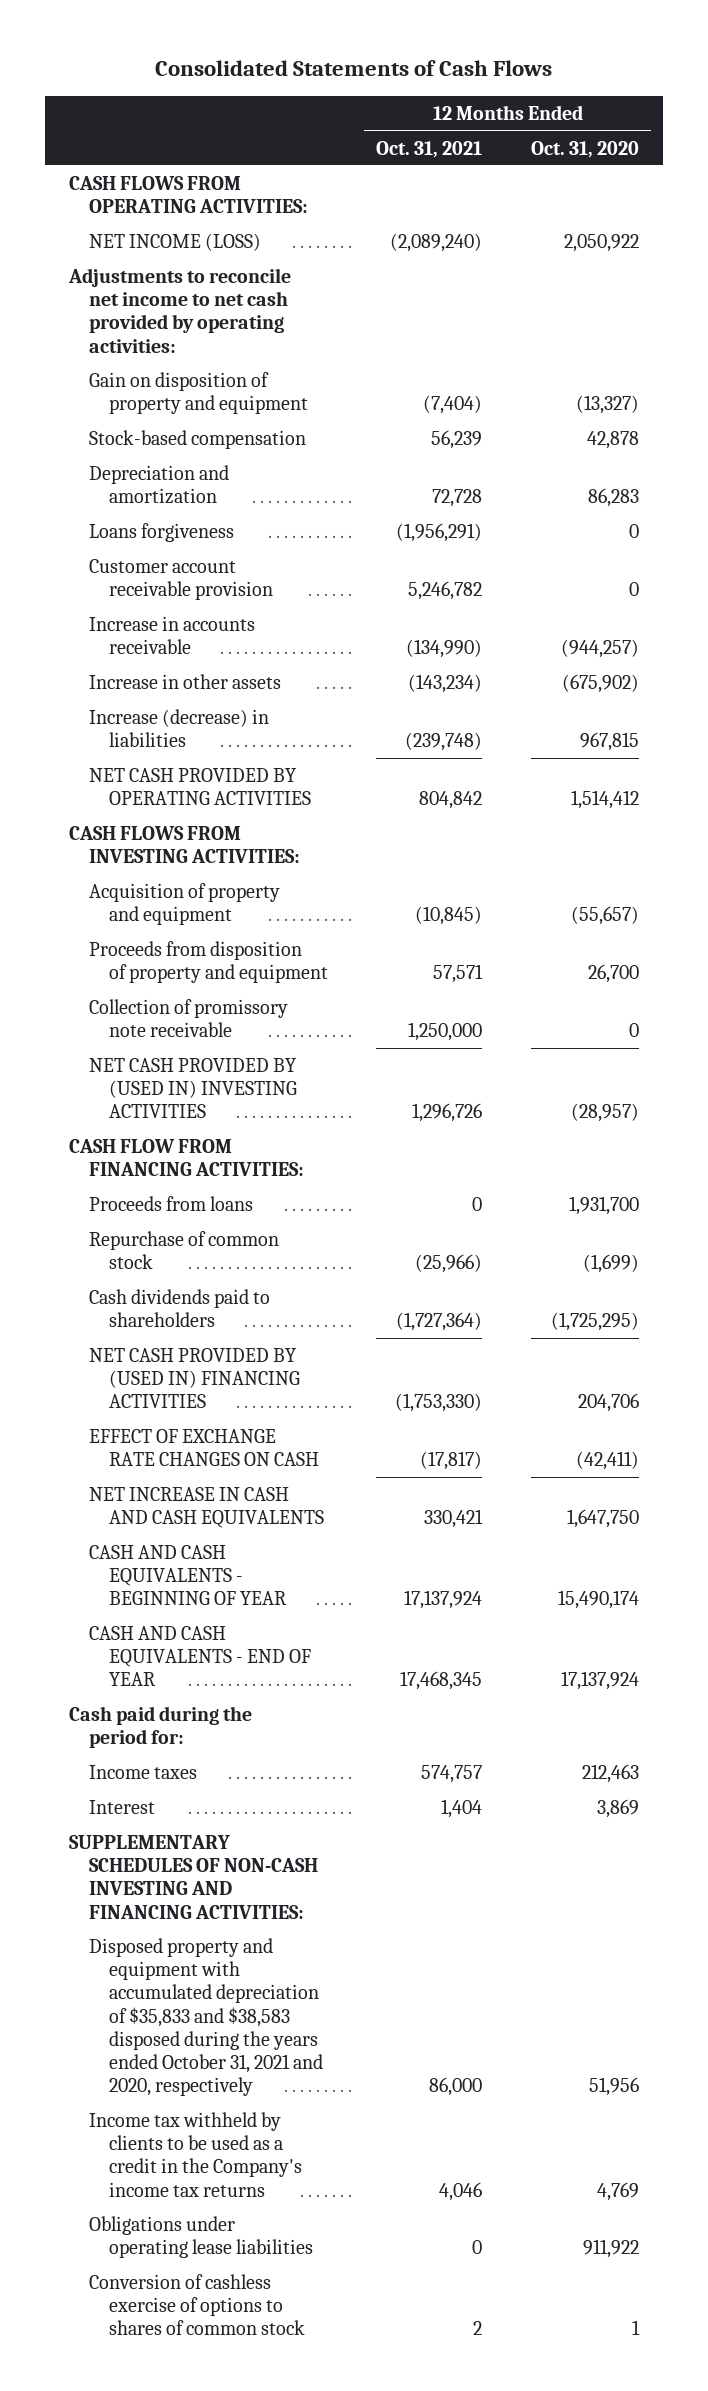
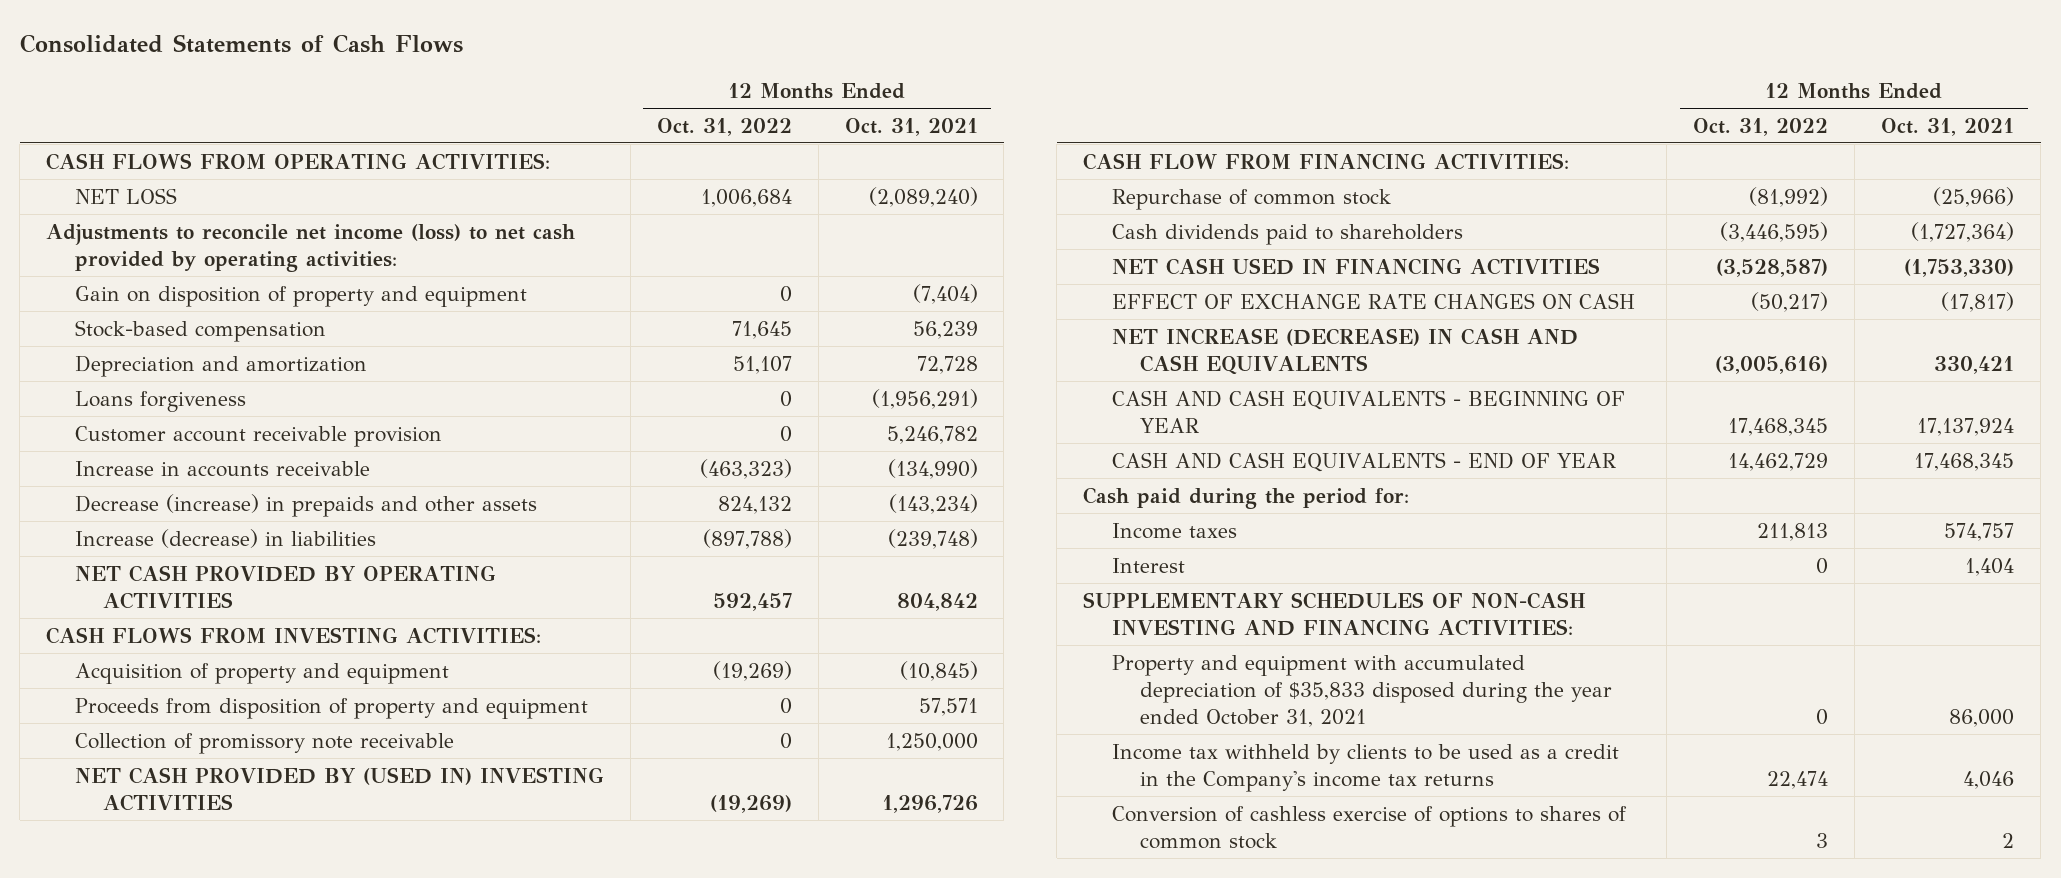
[530,140,639,158] Oct. 31, 2020 -> none
none -> [656,117,792,136] Oct. 31, 2022
[88,233,261,252] NET INCOME (LOSS) -> [74,187,177,204] NET LOSS
[67,268,291,353] Adjustments to reconcile net income to net cash provided by operating activities: -> [46,223,576,272] Adjustments to reconcile net income (loss) to net cash provided by operating activities:
[88,674,281,690] Increase in other assets -> [74,493,537,517] Decrease (increase) in prepaids and other assets
[88,1196,253,1212] Proceeds from loans -> none
[88,1348,300,1409] NET CASH PROVIDED BY (USED IN) FINANCING ACTIVITIES -> [1111,257,1600,275] NET CASH USED IN FINANCING ACTIVITIES
[88,1487,324,1529] NET INCREASE IN CASH AND CASH EQUIVALENTS -> [1111,327,1578,375] NET INCREASE (DECREASE) IN CASH AND CASH EQUIVALENTS
[88,1938,323,2097] Disposed property and equipment with accumulated depreciation of $35,833 and $38,583 disposed during the years ended October 31, 2021 and 2020, respectively -> [1111,654,1613,727] Property and equipment with accumulated depreciation of $35,833 disposed during the year ended October 31, 2021
[88,2216,313,2259] Obligations under operating lease liabilities -> none

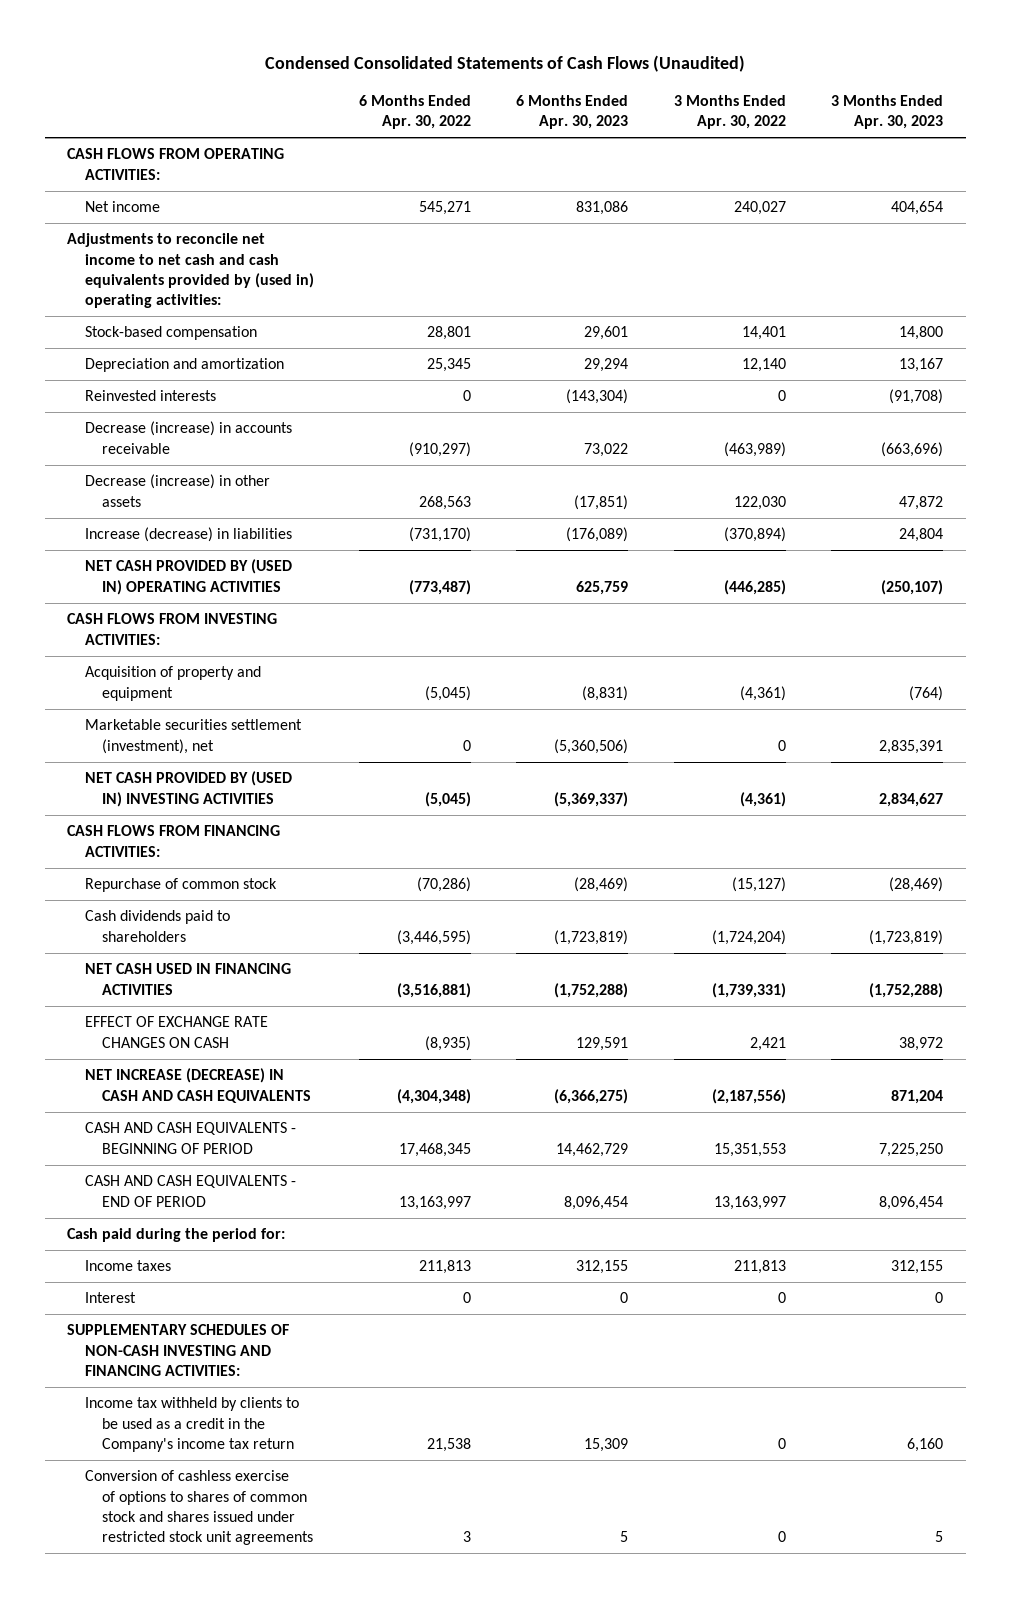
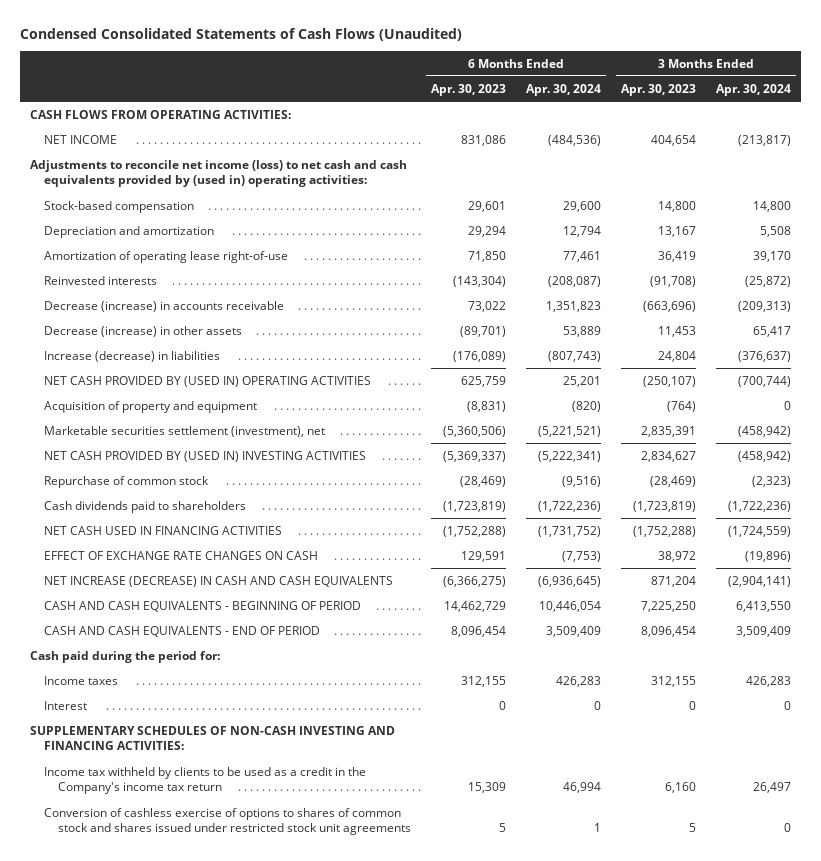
[358,94,471,129] 6 Months Ended Apr. 30, 2022 -> none
[673,94,786,129] 3 Months Ended Apr. 30, 2022 -> none
none -> [525,83,601,96] Apr. 30, 2024
none -> [715,83,791,96] Apr. 30, 2024
[84,201,160,213] Net income -> [43,134,117,144] NET INCOME
[67,233,314,309] Adjustments to reconcile net income to net cash and cash equivalents provided by (used in) operating activities: -> [29,159,407,188] Adjustments to reconcile net income (loss) to net cash and cash equivalents provided by (used in) operating activities:
none -> [43,250,288,263] Amortization of operating lease right-of-use
[574,494,629,510] (17,851) -> [459,325,506,337] (89,701)
[899,495,944,510] 47,872 -> [657,325,696,337] 11,453
[67,613,278,645] CASH FLOWS FROM INVESTING ACTIVITIES: -> none
[67,825,281,857] CASH FLOWS FROM FINANCING ACTIVITIES: -> none

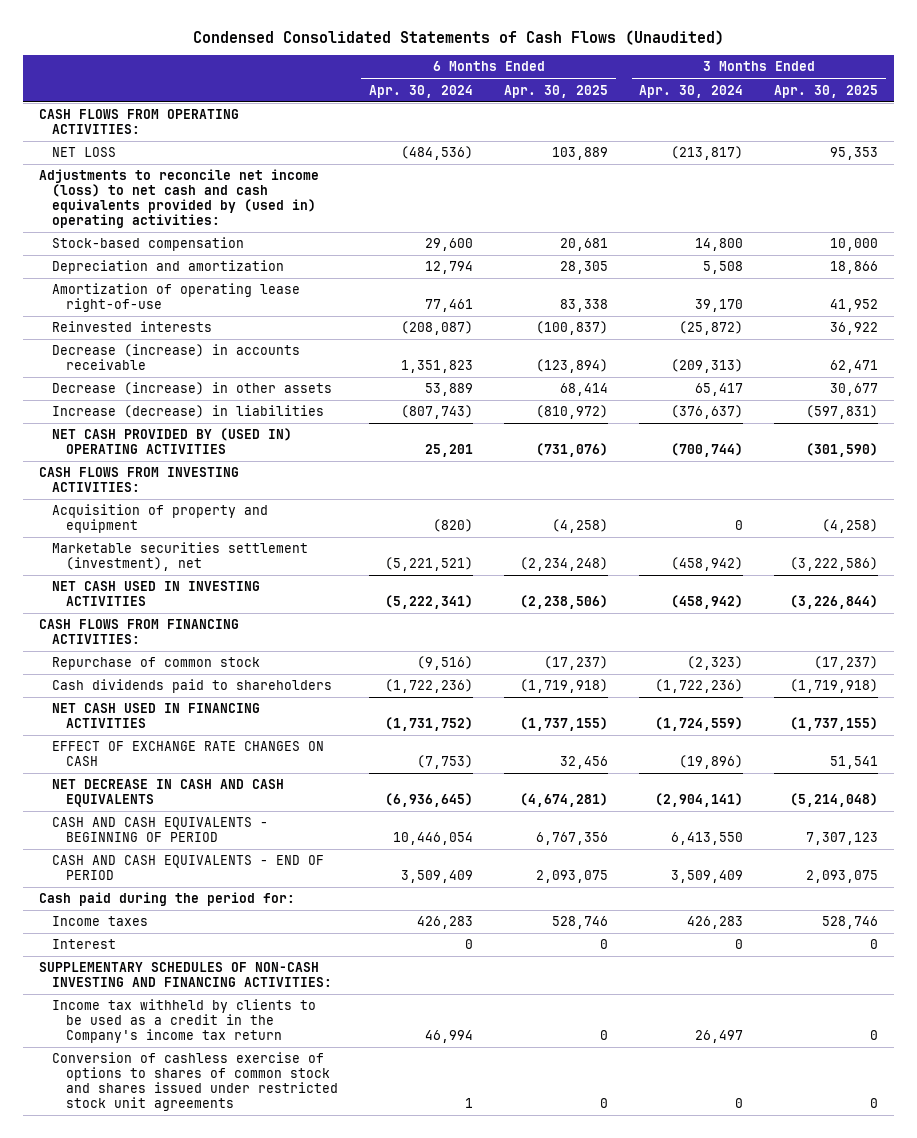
[430,83,506,96] Apr. 30, 2023 -> none
[620,83,696,96] Apr. 30, 2023 -> none
none -> [504,84,609,98] Apr. 30, 2025
none -> [774,84,879,98] Apr. 30, 2025
[43,134,117,144] NET INCOME -> [52,147,117,158] NET LOSS
none -> [38,467,239,493] CASH FLOWS FROM INVESTING ACTIVITIES:
[43,450,366,462] NET CASH PROVIDED BY (USED IN) INVESTING ACTIVITIES -> [52,581,261,607] NET CASH USED IN INVESTING ACTIVITIES
none -> [38,619,239,645] CASH FLOWS FROM FINANCING ACTIVITIES:
[43,575,393,587] NET INCREASE (DECREASE) IN CASH AND CASH EQUIVALENTS -> [52,779,285,808] NET DECREASE IN CASH AND CASH EQUIVALENTS

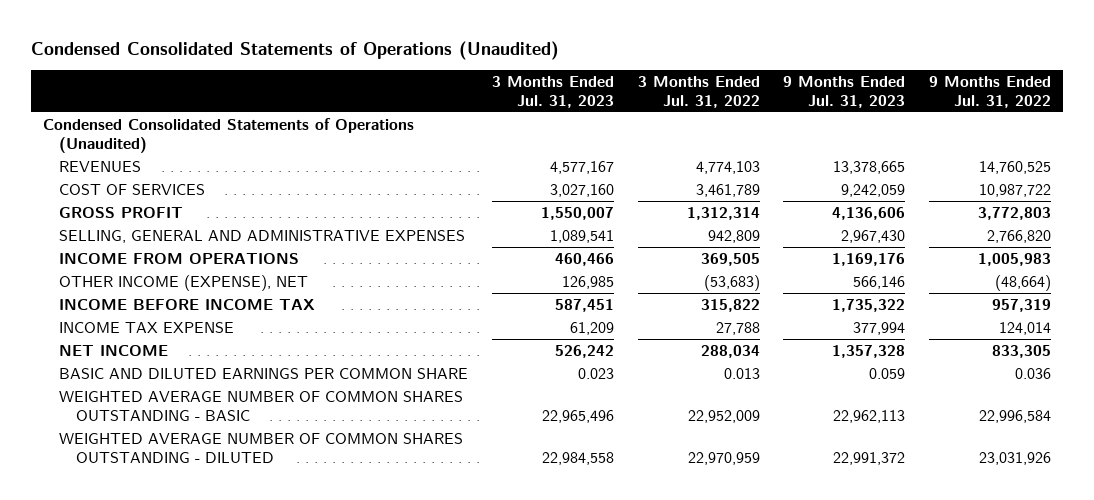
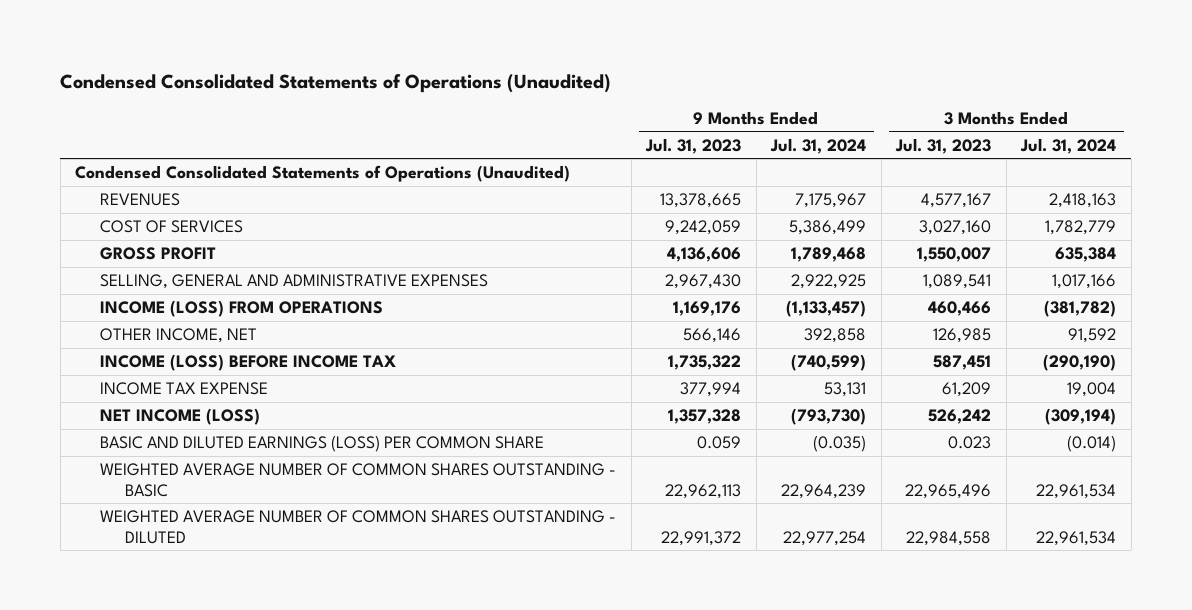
[637,76,760,108] 3 Months Ended Jul. 31, 2022 -> none
[929,76,1052,108] 9 Months Ended Jul. 31, 2022 -> none
none -> [770,137,867,154] Jul. 31, 2024
none -> [1020,137,1117,154] Jul. 31, 2024
[59,252,300,264] INCOME FROM OPERATIONS -> [100,300,384,318] INCOME (LOSS) FROM OPERATIONS
[59,274,309,291] OTHER INCOME (EXPENSE), NET -> [100,328,258,344] OTHER INCOME, NET
[59,297,316,310] INCOME BEFORE INCOME TAX -> [100,354,397,372] INCOME (LOSS) BEFORE INCOME TAX
[59,344,169,356] NET INCOME -> [100,408,261,426] NET INCOME (LOSS)
[59,367,469,379] BASIC AND DILUTED EARNINGS PER COMMON SHARE -> [100,435,545,453] BASIC AND DILUTED EARNINGS (LOSS) PER COMMON SHARE

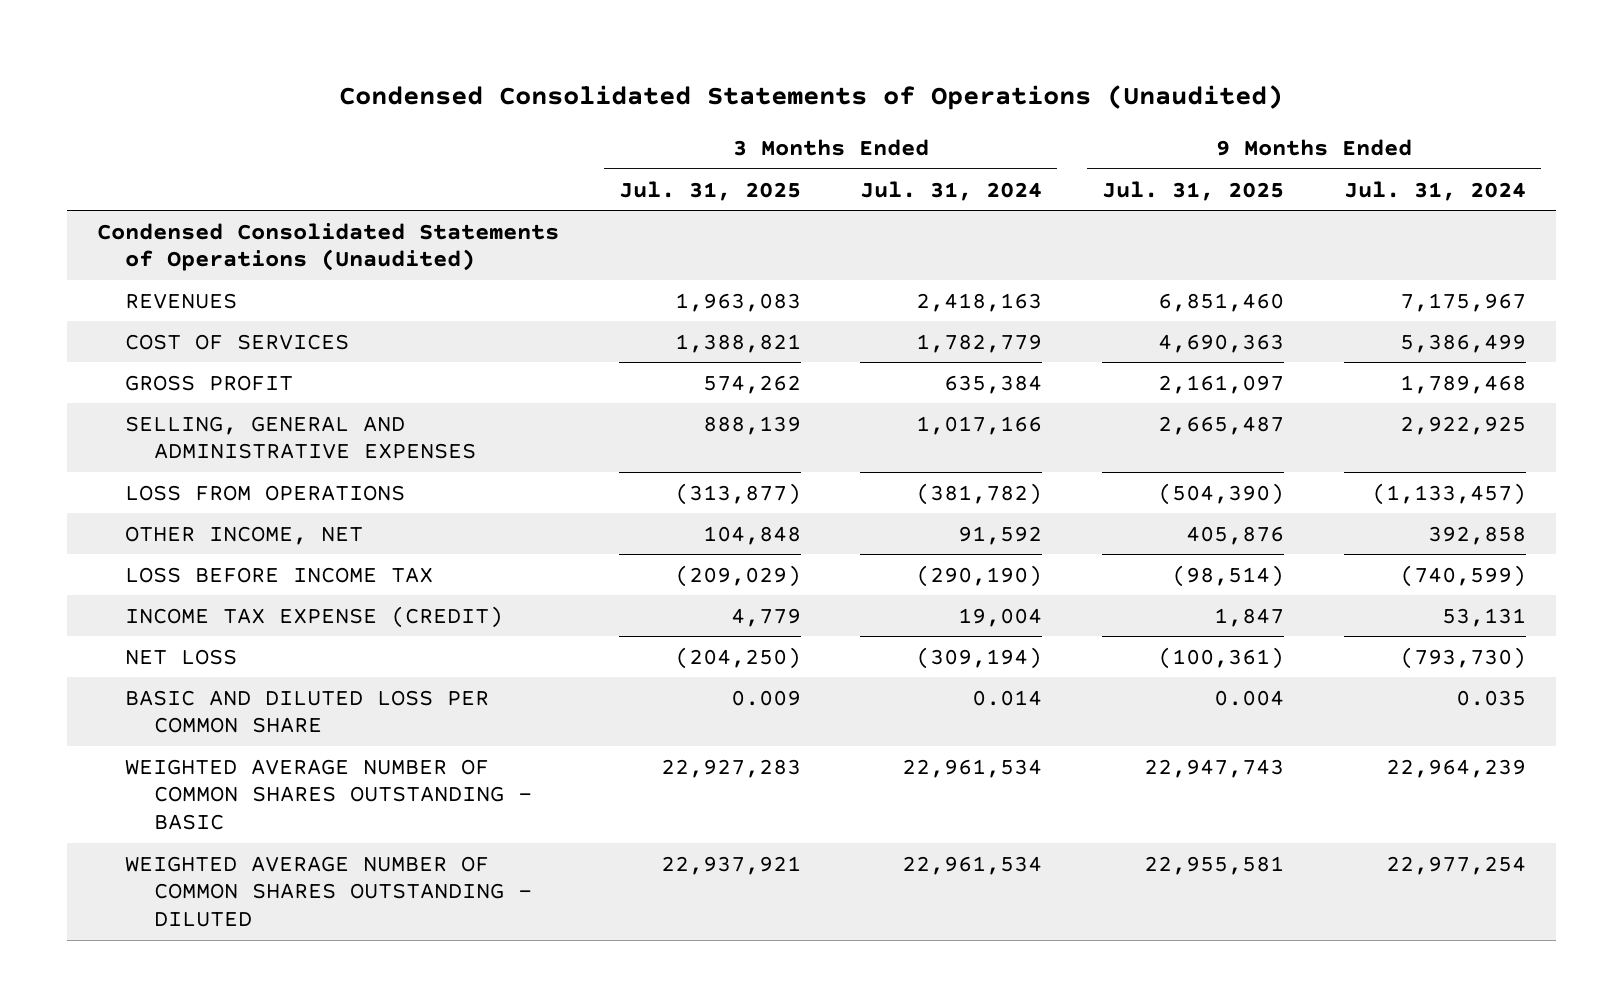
[645,137,742,154] Jul. 31, 2023 -> none
[895,137,992,154] Jul. 31, 2023 -> none
none -> [618,180,801,201] Jul. 31, 2025
none -> [1102,180,1285,201] Jul. 31, 2025
[100,300,384,318] INCOME (LOSS) FROM OPERATIONS -> [125,484,406,501] LOSS FROM OPERATIONS
[100,354,397,372] INCOME (LOSS) BEFORE INCOME TAX -> [125,566,434,583] LOSS BEFORE INCOME TAX
[100,382,269,396] INCOME TAX EXPENSE -> [125,605,504,628] INCOME TAX EXPENSE (CREDIT)
[100,408,261,426] NET INCOME (LOSS) -> [125,648,238,665] NET LOSS
[100,435,545,453] BASIC AND DILUTED EARNINGS (LOSS) PER COMMON SHARE -> [125,689,490,734] BASIC AND DILUTED LOSS PER COMMON SHARE
[813,435,867,453] (0.035) -> [1455,689,1526,706] 0.035
[1067,435,1117,453] (0.014) -> [972,689,1043,706] 0.014

